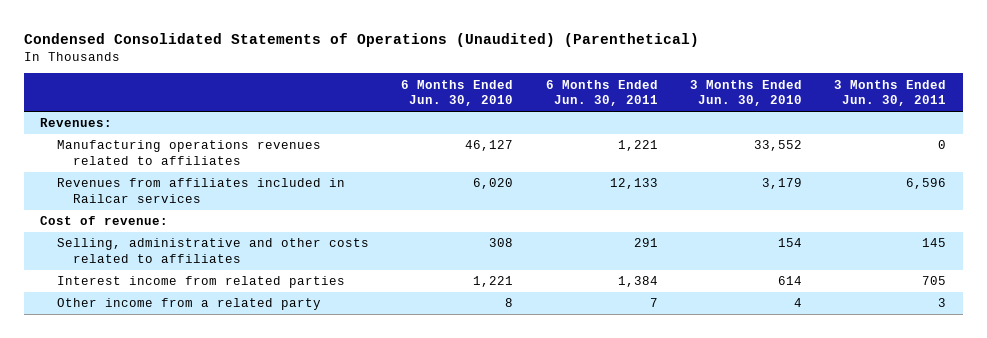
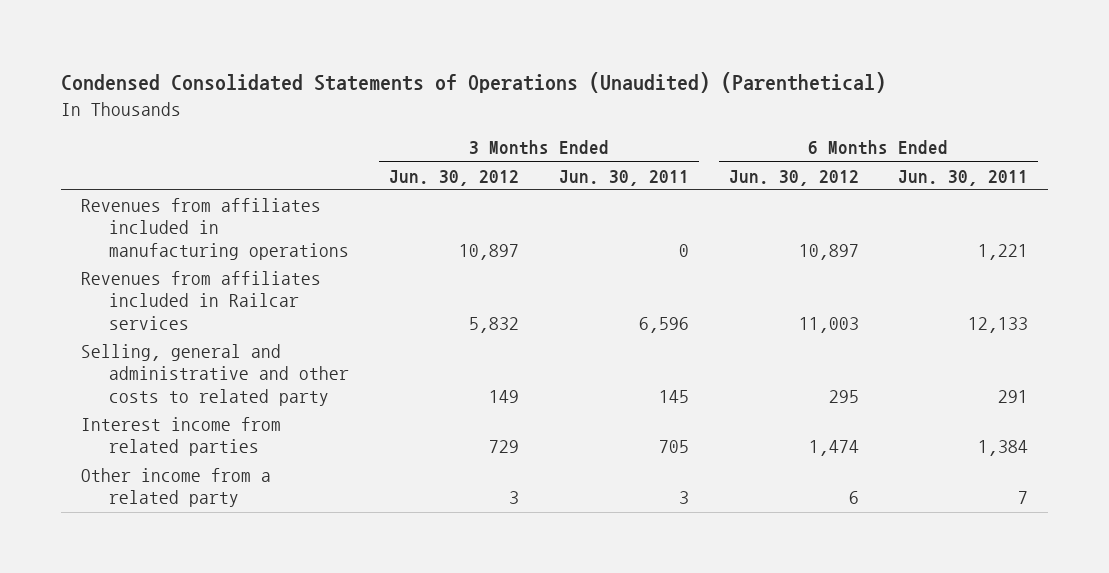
[401,79,514,107] 6 Months Ended Jun. 30, 2010 -> none
[689,79,802,107] 3 Months Ended Jun. 30, 2010 -> none
none -> [388,169,519,186] Jun. 30, 2012
none -> [728,169,859,186] Jun. 30, 2012
[40,118,113,128] Revenues: -> none
[56,140,321,165] Manufacturing operations revenues related to affiliates -> [80,198,349,260] Revenues from affiliates included in manufacturing operations
[40,216,169,226] Cost of revenue: -> none
[56,238,369,263] Selling, administrative and other costs related to affiliates -> [80,344,349,406] Selling, general and administrative and other costs to related party

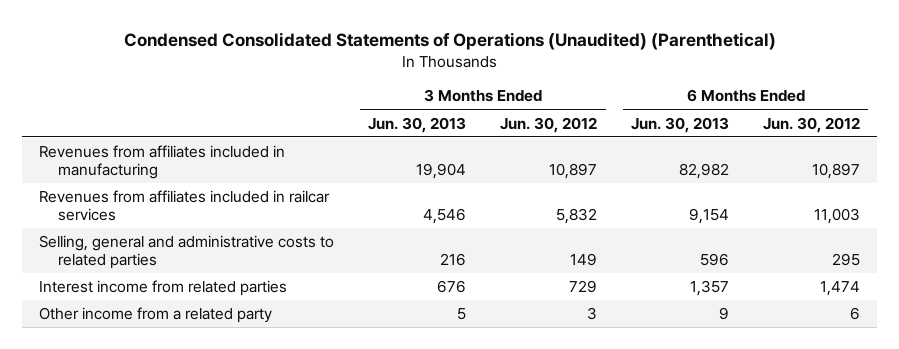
[558,169,689,186] Jun. 30, 2011 -> none
[898,169,1029,186] Jun. 30, 2011 -> none
none -> [368,116,467,133] Jun. 30, 2013
none -> [631,116,730,133] Jun. 30, 2013
[80,198,349,260] Revenues from affiliates included in manufacturing operations -> [39,145,286,179] Revenues from affiliates included in manufacturing
[80,271,321,330] Revenues from affiliates included in Railcar services -> [39,190,331,221] Revenues from affiliates included in railcar services
[80,344,349,406] Selling, general and administrative and other costs to related party -> [39,235,335,269] Selling, general and administrative costs to related parties

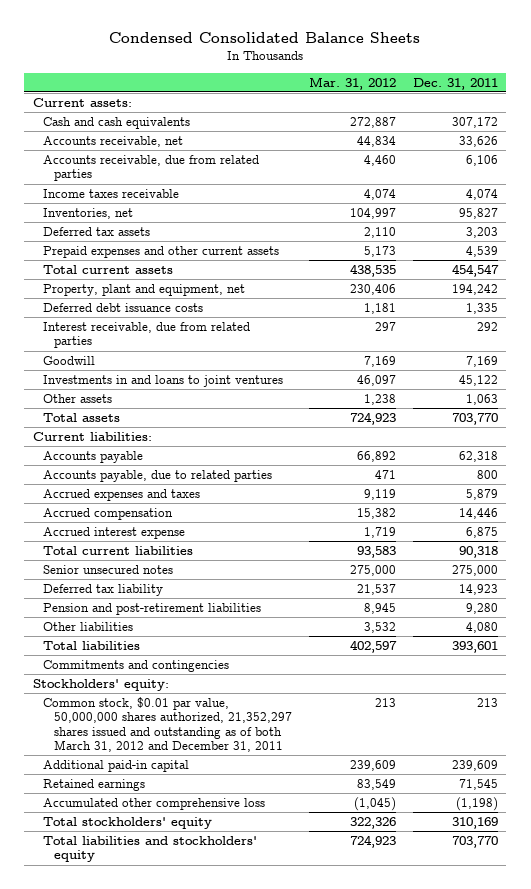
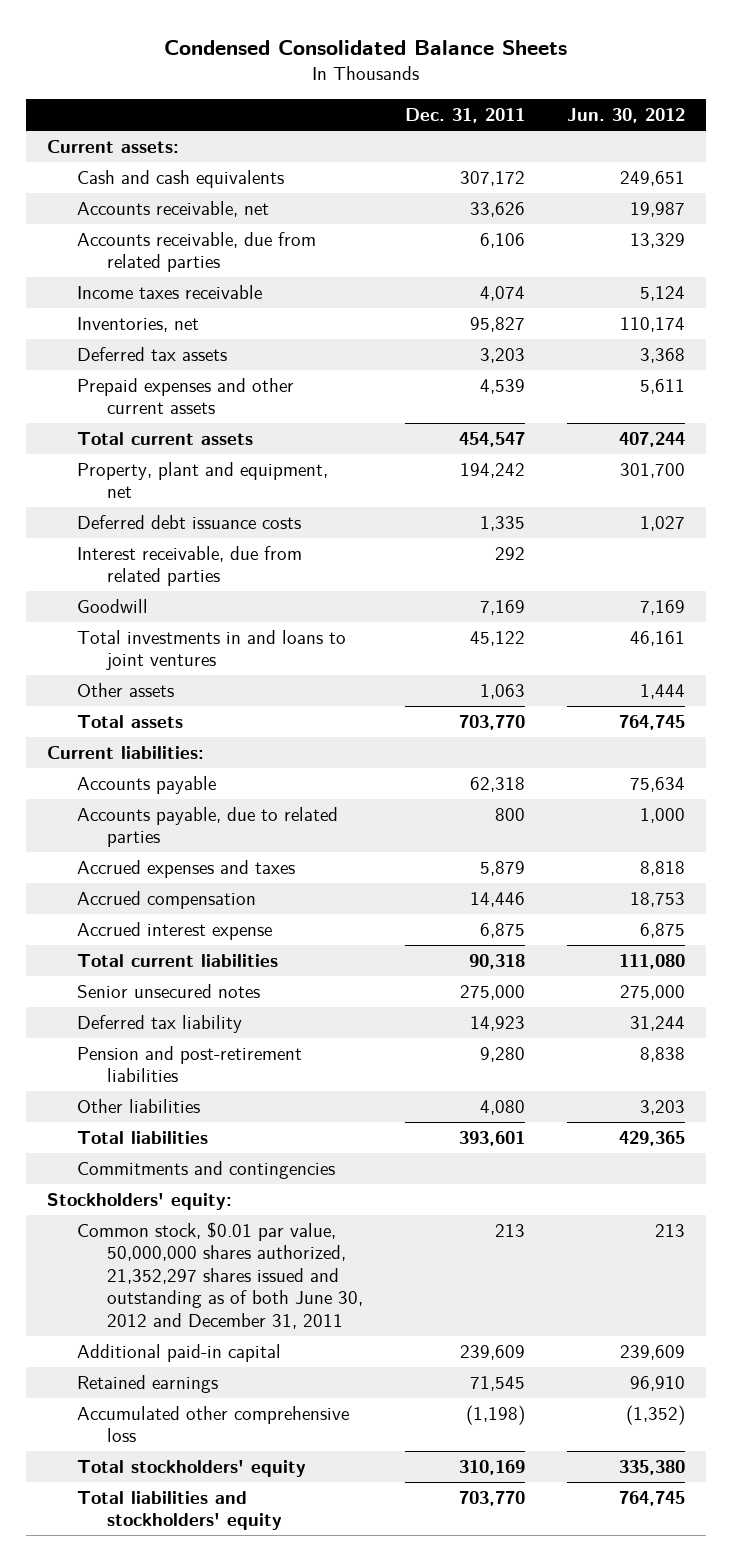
[308,76,396,90] Mar. 31, 2012 -> none
none -> [567,108,686,124] Jun. 30, 2012
[43,374,284,387] Investments in and loans to joint ventures -> [77,629,347,671] Total investments in and loans to joint ventures
[43,696,292,753] Common stock, $0.01 par value, 50,000,000 shares authorized, 21,352,297 shares issued and outstanding as of both March 31, 2012 and December 31, 2011 -> [77,1221,363,1329] Common stock, $0.01 par value, 50,000,000 shares authorized, 21,352,297 shares issued and outstanding as of both June 30, 2012 and December 31, 2011

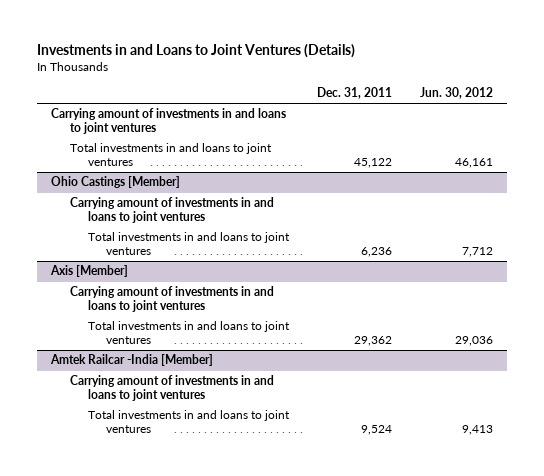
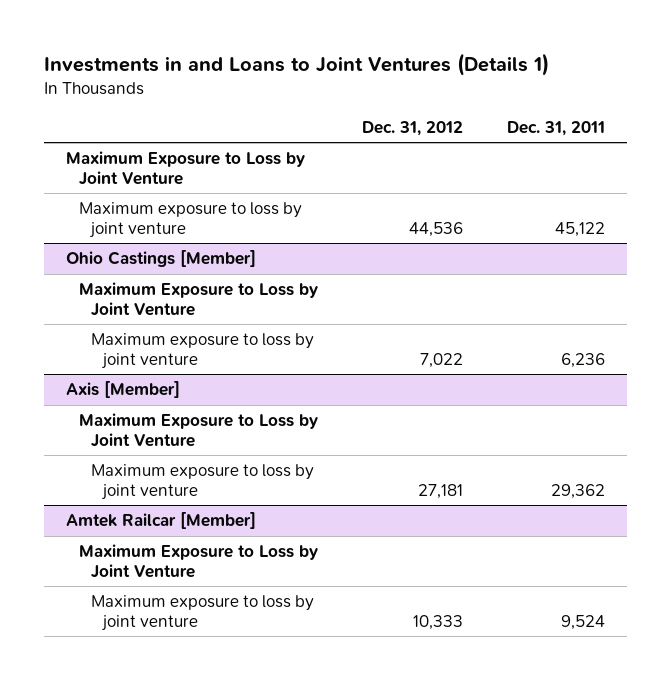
[37,44,356,59] Investments in and Loans to Joint Ventures (Details) -> [44,53,550,77] Investments in and Loans to Joint Ventures (Details 1)
[419,87,493,100] Jun. 30, 2012 -> none
none -> [361,120,463,136] Dec. 31, 2012
[51,108,287,134] Carrying amount of investments in and loans to joint ventures -> none
none -> [66,151,306,185] Maximum Exposure to Loss by Joint Venture
[69,143,272,166] Total investments in and loans to joint ventures -> [78,202,302,238] Maximum exposure to loss by joint venture
[69,197,274,223] Carrying amount of investments in and loans to joint ventures -> none
none -> [78,282,318,316] Maximum Exposure to Loss by Joint Venture
[87,232,290,255] Total investments in and loans to joint ventures -> [90,333,314,369] Maximum exposure to loss by joint venture
[69,286,274,312] Carrying amount of investments in and loans to joint ventures -> none
[69,375,274,401] Carrying amount of investments in and loans to joint ventures -> none
none -> [78,413,318,447] Maximum Exposure to Loss by Joint Venture
[87,321,290,344] Total investments in and loans to joint ventures -> [90,464,314,500] Maximum exposure to loss by joint venture
[50,354,214,367] Amtek Railcar -India [Member] -> [66,512,257,530] Amtek Railcar [Member]
none -> [78,544,318,578] Maximum Exposure to Loss by Joint Venture
[87,410,290,433] Total investments in and loans to joint ventures -> [90,595,314,631] Maximum exposure to loss by joint venture

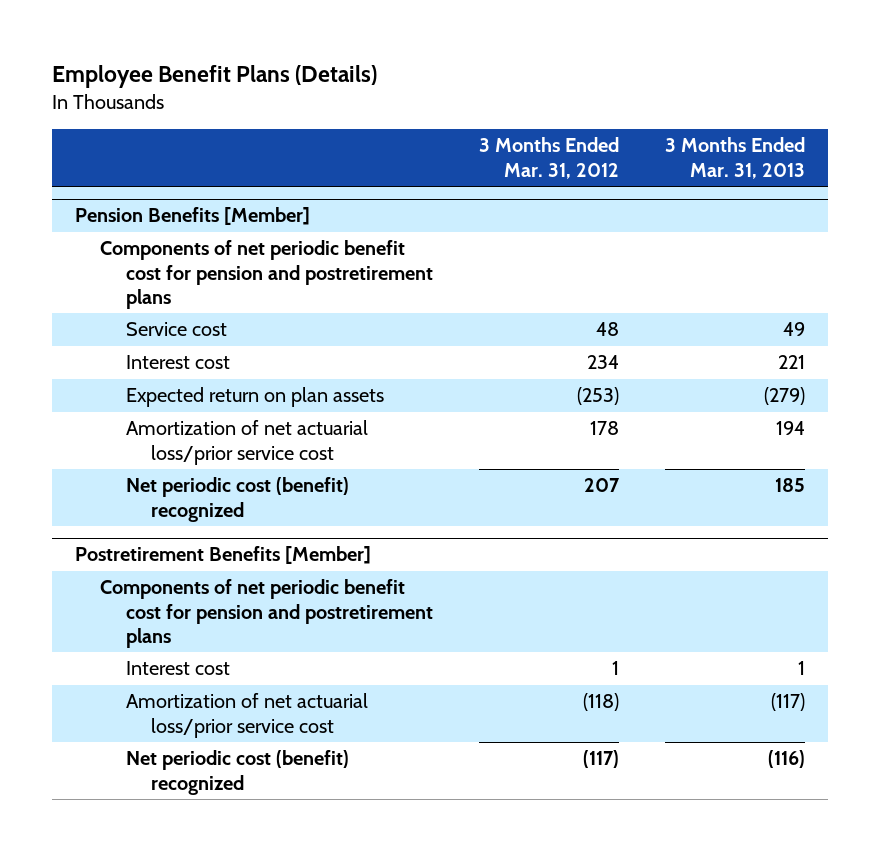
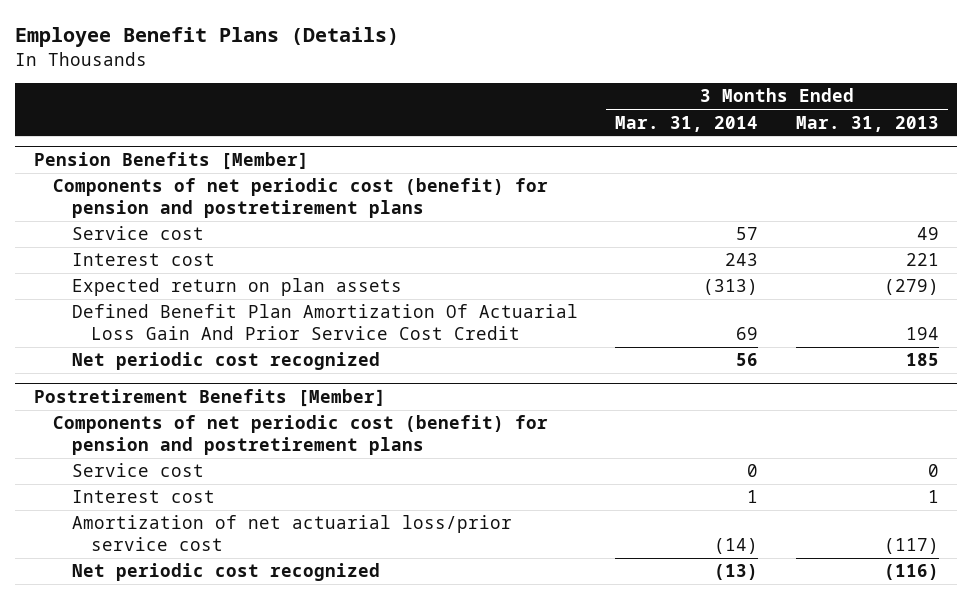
[478,137,619,179] 3 Months Ended Mar. 31, 2012 -> none
none -> [615,115,759,132] Mar. 31, 2014
[100,240,433,309] Components of net periodic benefit cost for pension and postretirement plans -> [52,178,548,218] Components of net periodic cost (benefit) for pension and postretirement plans
[125,420,368,465] Amortization of net actuarial loss/prior service cost -> [71,304,578,340] Defined Benefit Plan Amortization Of Actuarial Loss Gain And Prior Service Cost Credit
[125,477,349,522] Net periodic cost (benefit) recognized -> [71,352,380,371] Net periodic cost recognized
[100,579,433,648] Components of net periodic benefit cost for pension and postretirement plans -> [52,415,548,455] Components of net periodic cost (benefit) for pension and postretirement plans
none -> [71,463,204,478] Service cost
[125,750,349,795] Net periodic cost (benefit) recognized -> [71,563,380,582] Net periodic cost recognized

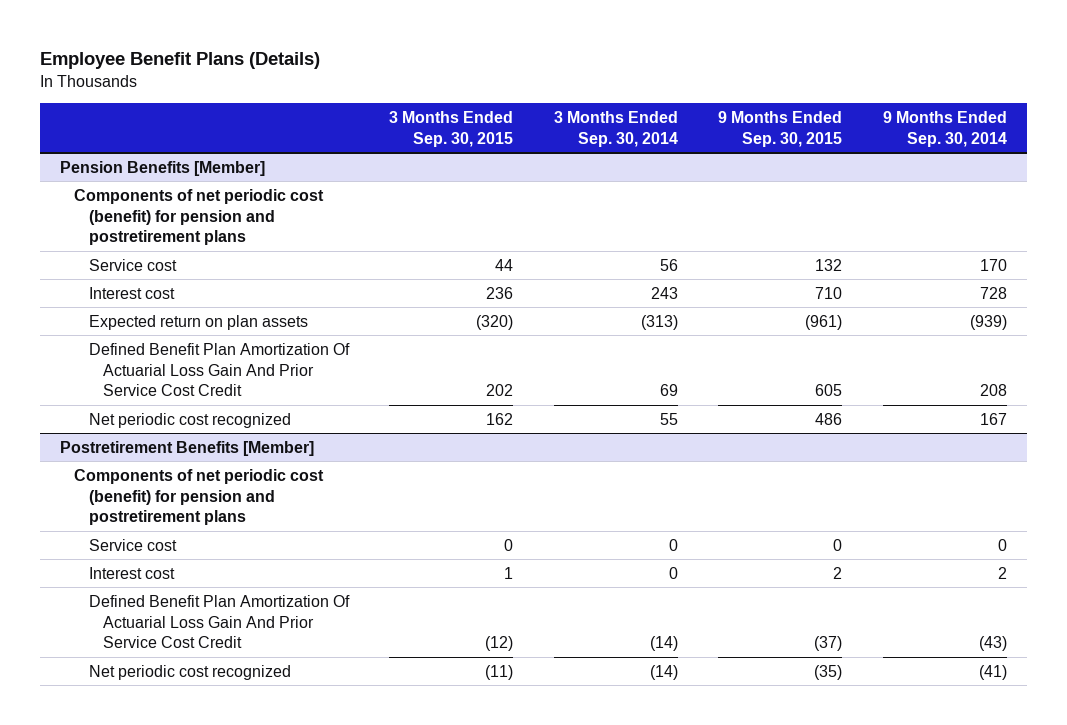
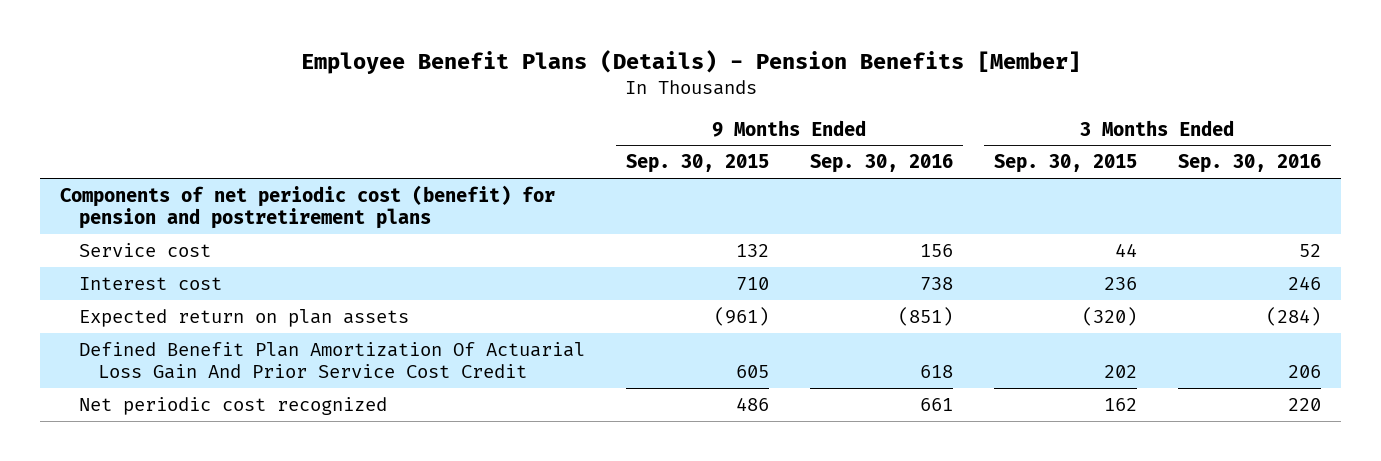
[39,52,320,70] Employee Benefit Plans (Details) -> [300,49,1081,74] Employee Benefit Plans (Details) - Pension Benefits [Member]
[553,111,678,147] 3 Months Ended Sep. 30, 2014 -> none
[882,111,1007,147] 9 Months Ended Sep. 30, 2014 -> none
none -> [809,154,953,174] Sep. 30, 2016
none -> [1177,154,1321,174] Sep. 30, 2016
[60,160,266,176] Pension Benefits [Member] -> none
[60,440,315,456] Postretirement Benefits [Member] -> none
[74,468,325,526] Components of net periodic cost (benefit) for pension and postretirement plans -> none
[88,538,177,551] Service cost -> none
[88,566,175,579] Interest cost -> none
[88,594,350,649] Defined Benefit Plan Amortization Of Actuarial Loss Gain And Prior Service Cost Credit -> none
[88,664,291,680] Net periodic cost recognized -> none

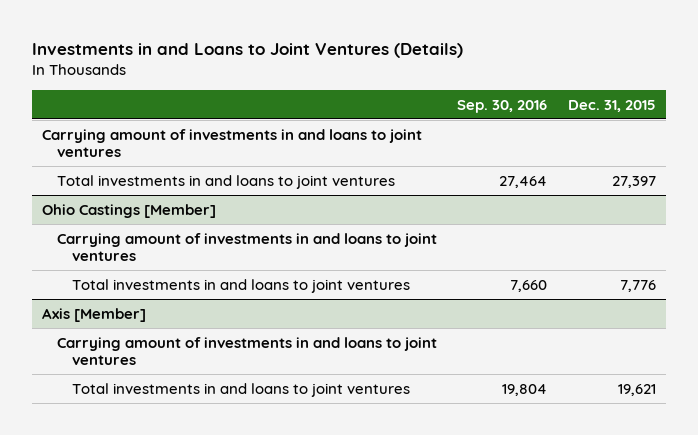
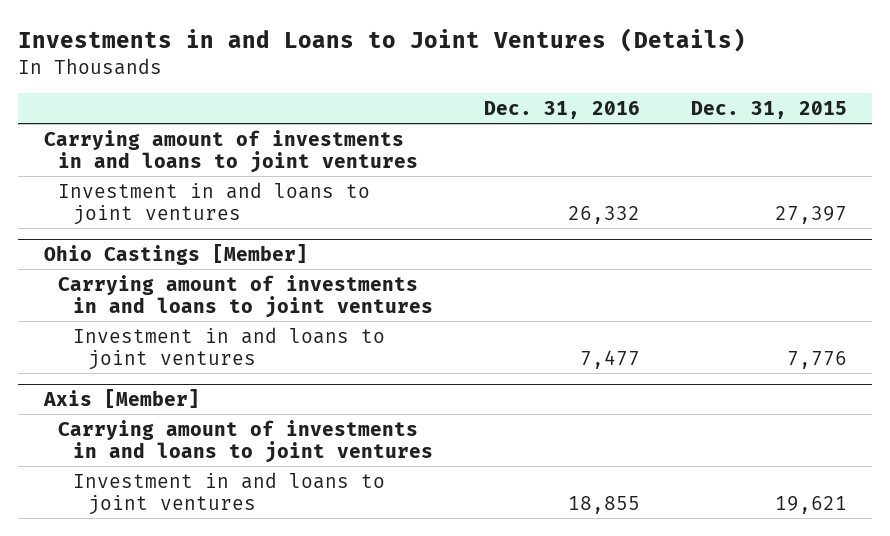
[457,99,548,113] Sep. 30, 2016 -> none
none -> [483,100,640,119] Dec. 31, 2016
[56,174,395,189] Total investments in and loans to joint ventures -> [58,181,371,225] Investment in and loans to joint ventures
[71,278,410,293] Total investments in and loans to joint ventures -> [72,326,385,370] Investment in and loans to joint ventures
[71,382,410,397] Total investments in and loans to joint ventures -> [72,471,385,515] Investment in and loans to joint ventures

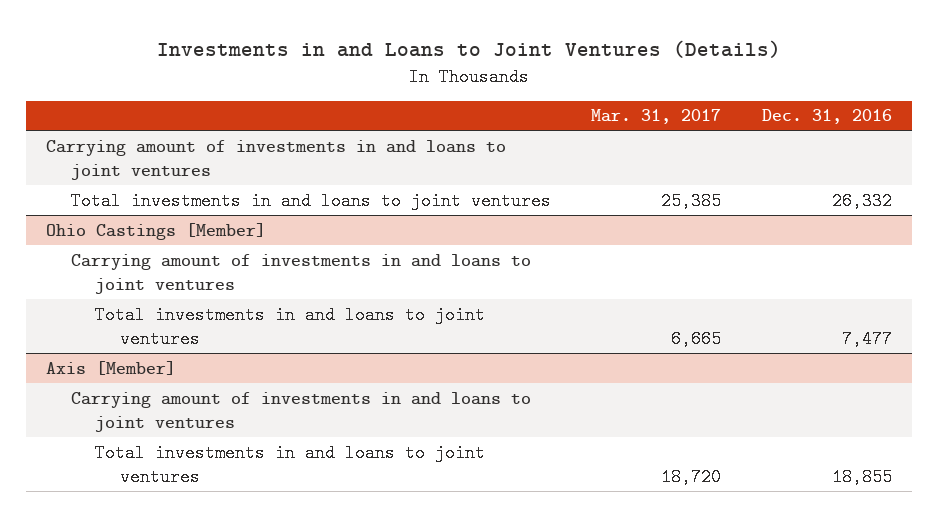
[690,100,847,119] Dec. 31, 2015 -> none
none -> [591,109,722,125] Mar. 31, 2017
[58,181,371,225] Investment in and loans to joint ventures -> [70,191,551,210] Total investments in and loans to joint ventures
[72,326,385,370] Investment in and loans to joint ventures -> [95,305,486,348] Total investments in and loans to joint ventures
[72,471,385,515] Investment in and loans to joint ventures -> [95,443,486,486] Total investments in and loans to joint ventures

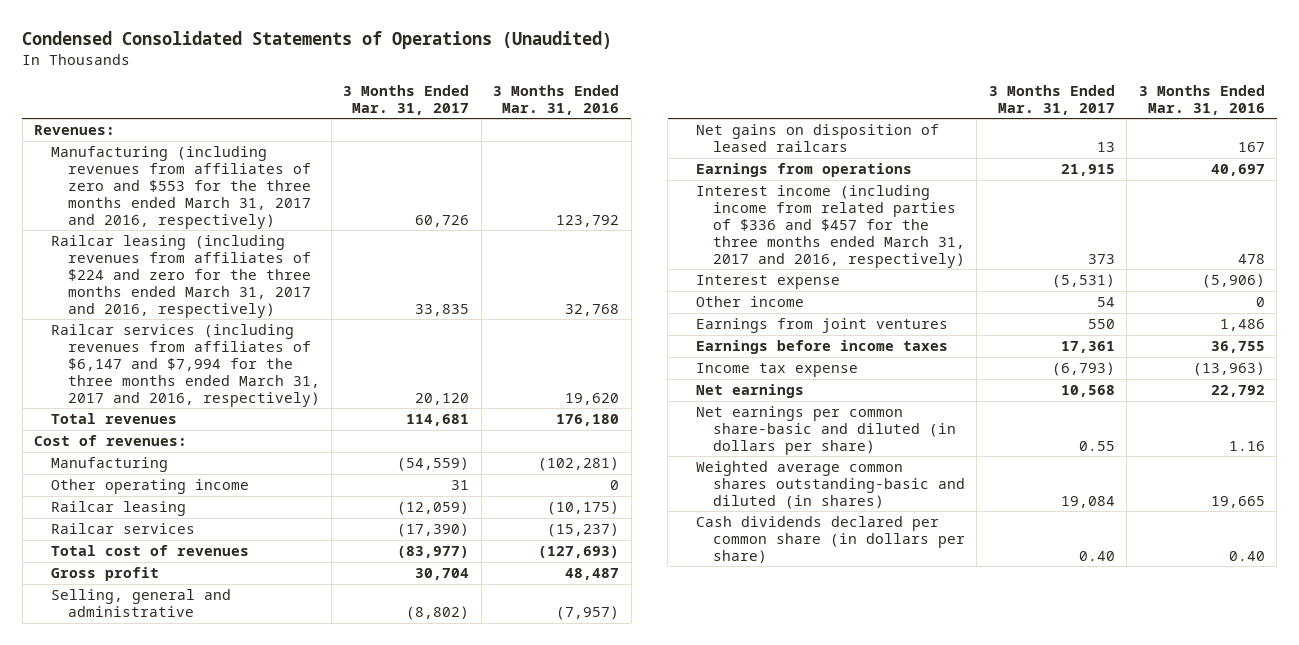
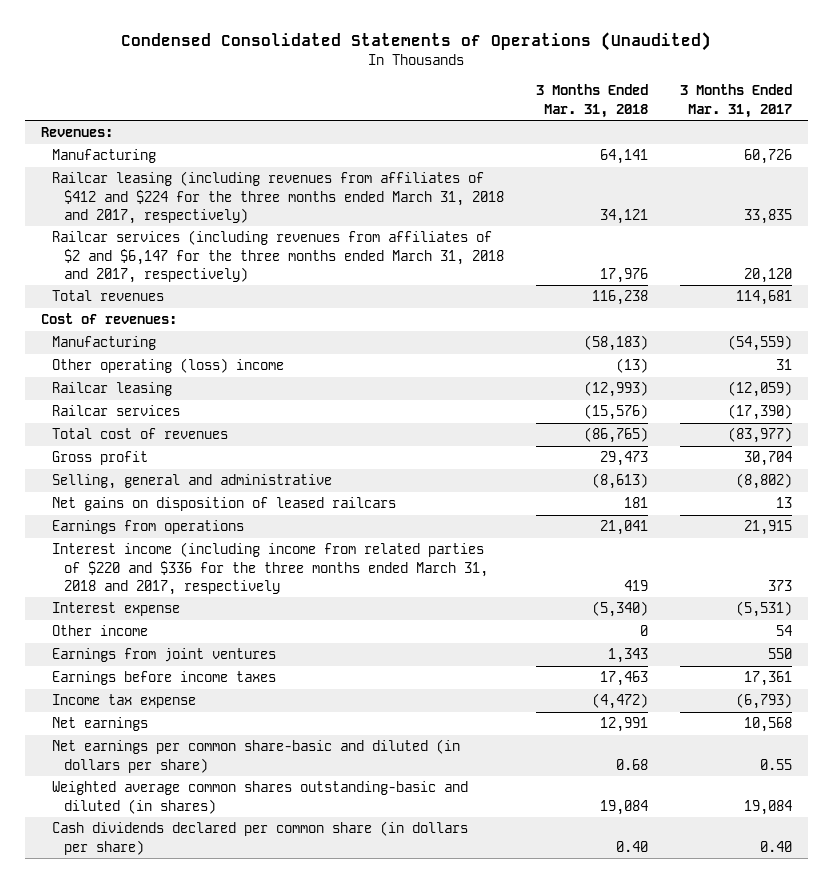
[493,84,620,115] 3 Months Ended Mar. 31, 2016 -> none
none -> [536,84,649,118] 3 Months Ended Mar. 31, 2018
[50,146,311,229] Manufacturing (including revenues from affiliates of zero and $553 for the three months ended March 31, 2017 and 2016, respectively) -> [52,149,157,164] Manufacturing
[50,235,311,318] Railcar leasing (including revenues from affiliates of $224 and zero for the three months ended March 31, 2017 and 2016, respectively) -> [52,171,505,224] Railcar leasing (including revenues from affiliates of $412 and $224 for the three months ended March 31, 2018 and 2017, respectively)
[50,324,320,407] Railcar services (including revenues from affiliates of $6,147 and $7,994 for the three months ended March 31, 2017 and 2016, respectively) -> [52,230,505,283] Railcar services (including revenues from affiliates of $2 and $6,147 for the three months ended March 31, 2018 and 2017, respectively)
[50,479,249,495] Other operating income -> [52,358,285,374] Other operating (loss) income
[696,185,965,268] Interest income (including income from related parties of $336 and $457 for the three months ended March 31, 2017 and 2016, respectively) -> [52,542,489,595] Interest income (including income from related parties of $220 and $336 for the three months ended March 31, 2018 and 2017, respectively

